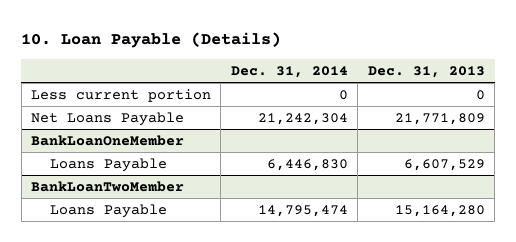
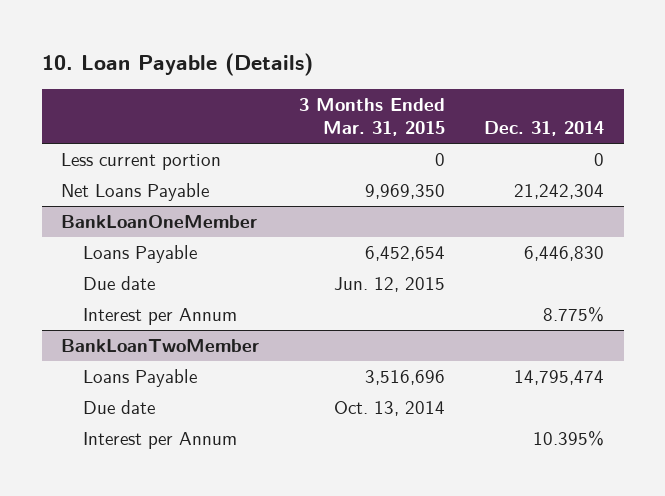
[367,66,485,79] Dec. 31, 2013 -> none
none -> [298,98,445,137] 3 Months Ended Mar. 31, 2015
none -> [83,276,156,291] Due date
none -> [83,308,238,326] Interest per Annum
none -> [83,400,156,415] Due date
none -> [83,432,238,450] Interest per Annum

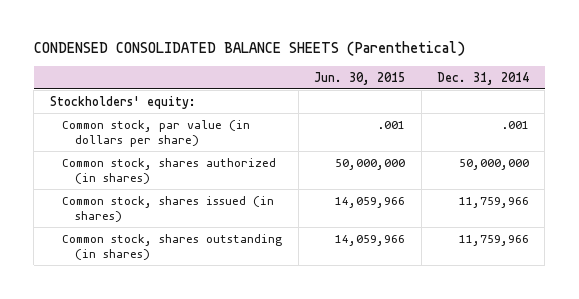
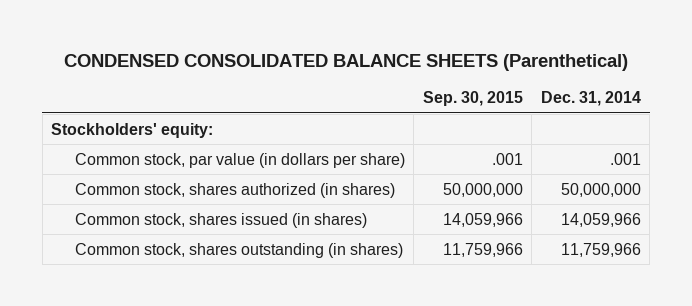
[314,71,406,85] Jun. 30, 2015 -> none
none -> [422,91,523,107] Sep. 30, 2015
[459,196,530,208] 11,759,966 -> [560,212,641,227] 14,059,966

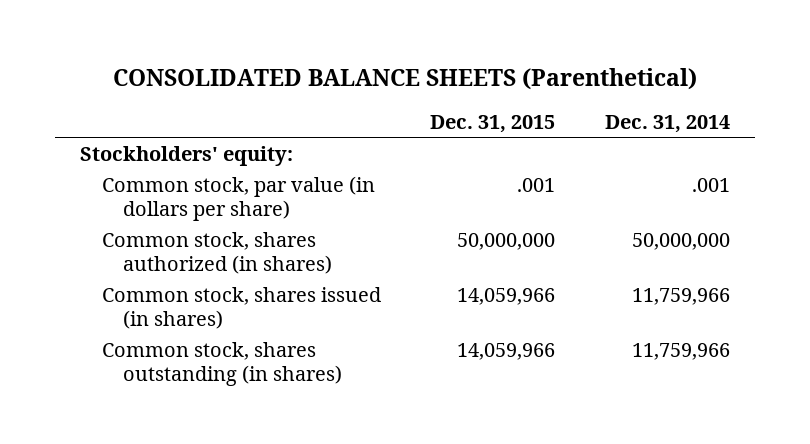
[63,53,628,71] CONDENSED CONSOLIDATED BALANCE SHEETS (Parenthetical) -> [113,68,698,91] CONSOLIDATED BALANCE SHEETS (Parenthetical)
[422,91,523,107] Sep. 30, 2015 -> none
none -> [430,115,556,134] Dec. 31, 2015
[560,212,641,227] 14,059,966 -> [631,287,730,305] 11,759,966

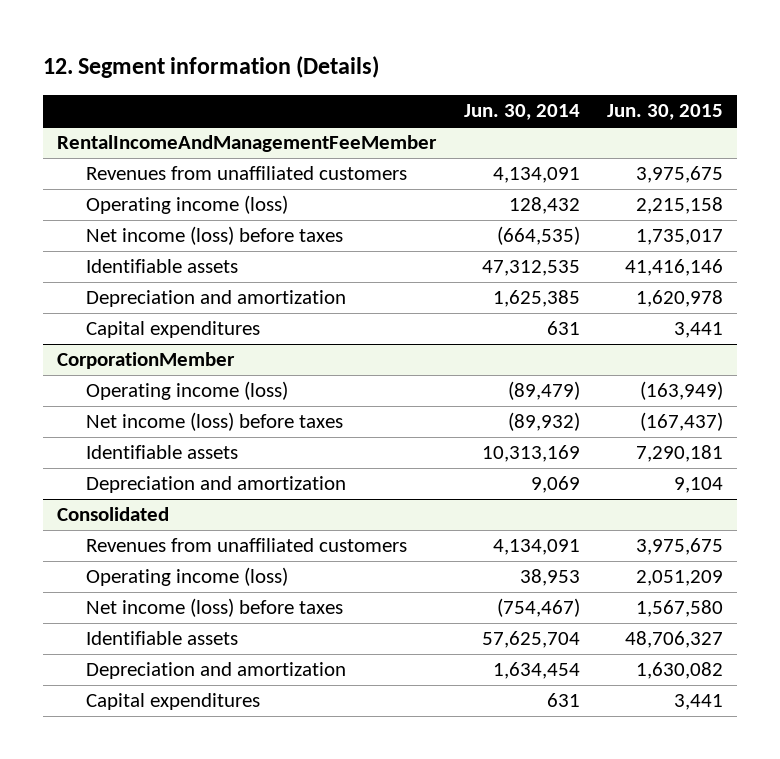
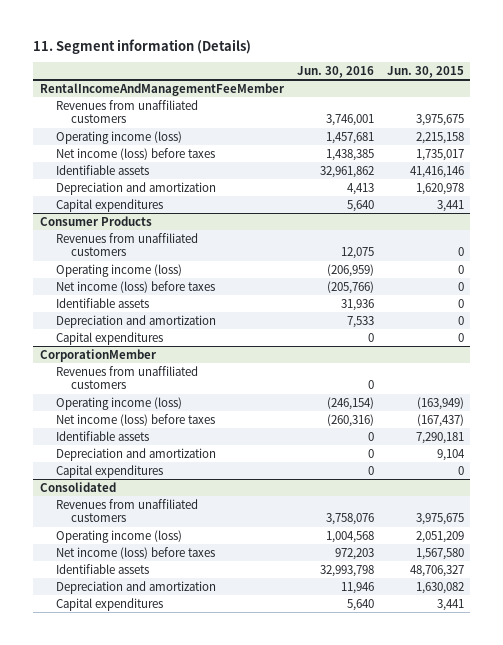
[42,56,379,79] 12. Segment information (Details) -> [33,38,252,54] 11. Segment information (Details)
[463,104,580,121] Jun. 30, 2014 -> none
none -> [296,65,374,78] Jun. 30, 2016
none -> [39,215,152,226] Consumer Products
none -> [55,232,198,257] Revenues from unaffiliated customers
none -> [55,263,182,277] Operating income (loss)
none -> [55,280,215,293] Net income (loss) before taxes
none -> [55,297,149,308] Identifiable assets
none -> [55,314,216,328] Depreciation and amortization
none -> [55,331,163,345] Capital expenditures
none -> [55,365,198,390] Revenues from unaffiliated customers
none -> [55,464,163,478] Capital expenditures

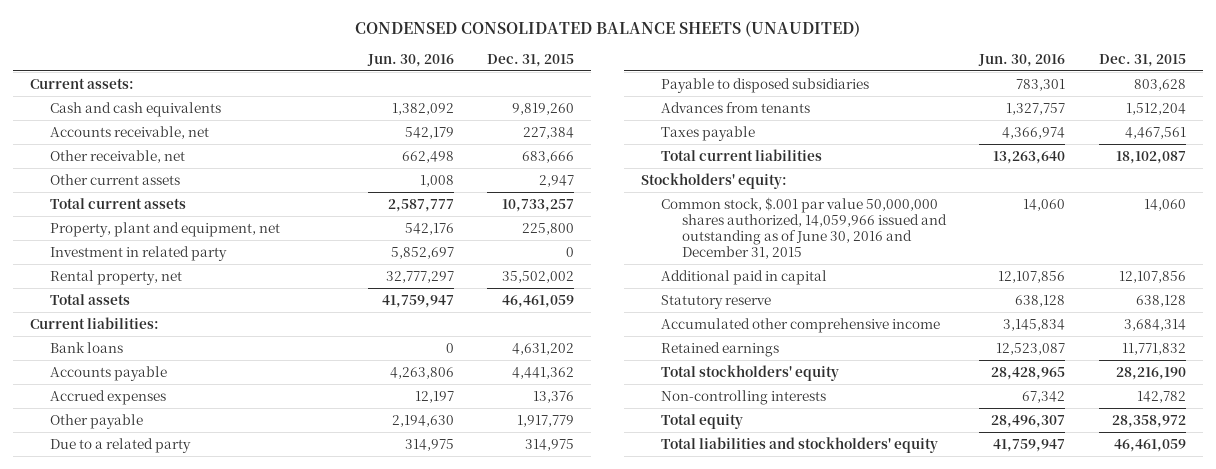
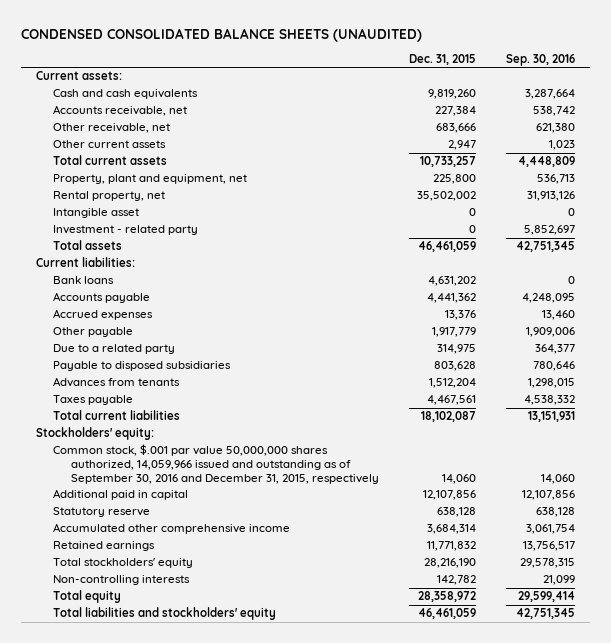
[366,53,454,67] Jun. 30, 2016 -> none
none -> [506,53,576,66] Sep. 30, 2016
[49,245,227,261] Investment in related party -> none
none -> [53,208,140,219] Intangible asset
none -> [53,225,199,236] Investment - related party
[661,196,947,259] Common stock, $.001 par value 50,000,000 shares authorized, 14,059,966 issued and outstanding as of June 30, 2016 and December 31, 2015 -> [53,444,380,485] Common stock, $.001 par value 50,000,000 shares authorized, 14,059,966 issued and outstanding as of September 30, 2016 and December 31, 2015, respectively

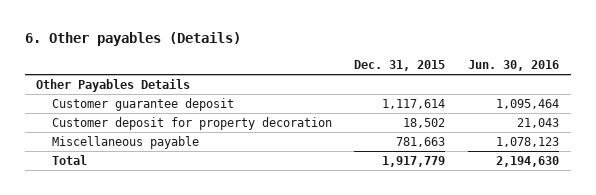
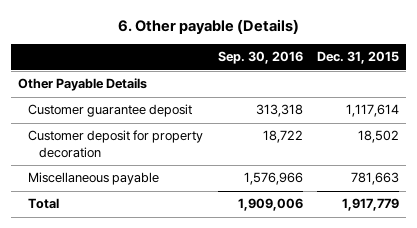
[24,32,241,47] 6. Other payables (Details) -> [117,19,299,35] 6. Other payable (Details)
[468,59,560,71] Jun. 30, 2016 -> none
none -> [217,51,303,65] Sep. 30, 2016
[36,78,191,92] Other Payables Details -> [18,78,148,92] Other Payable Details

